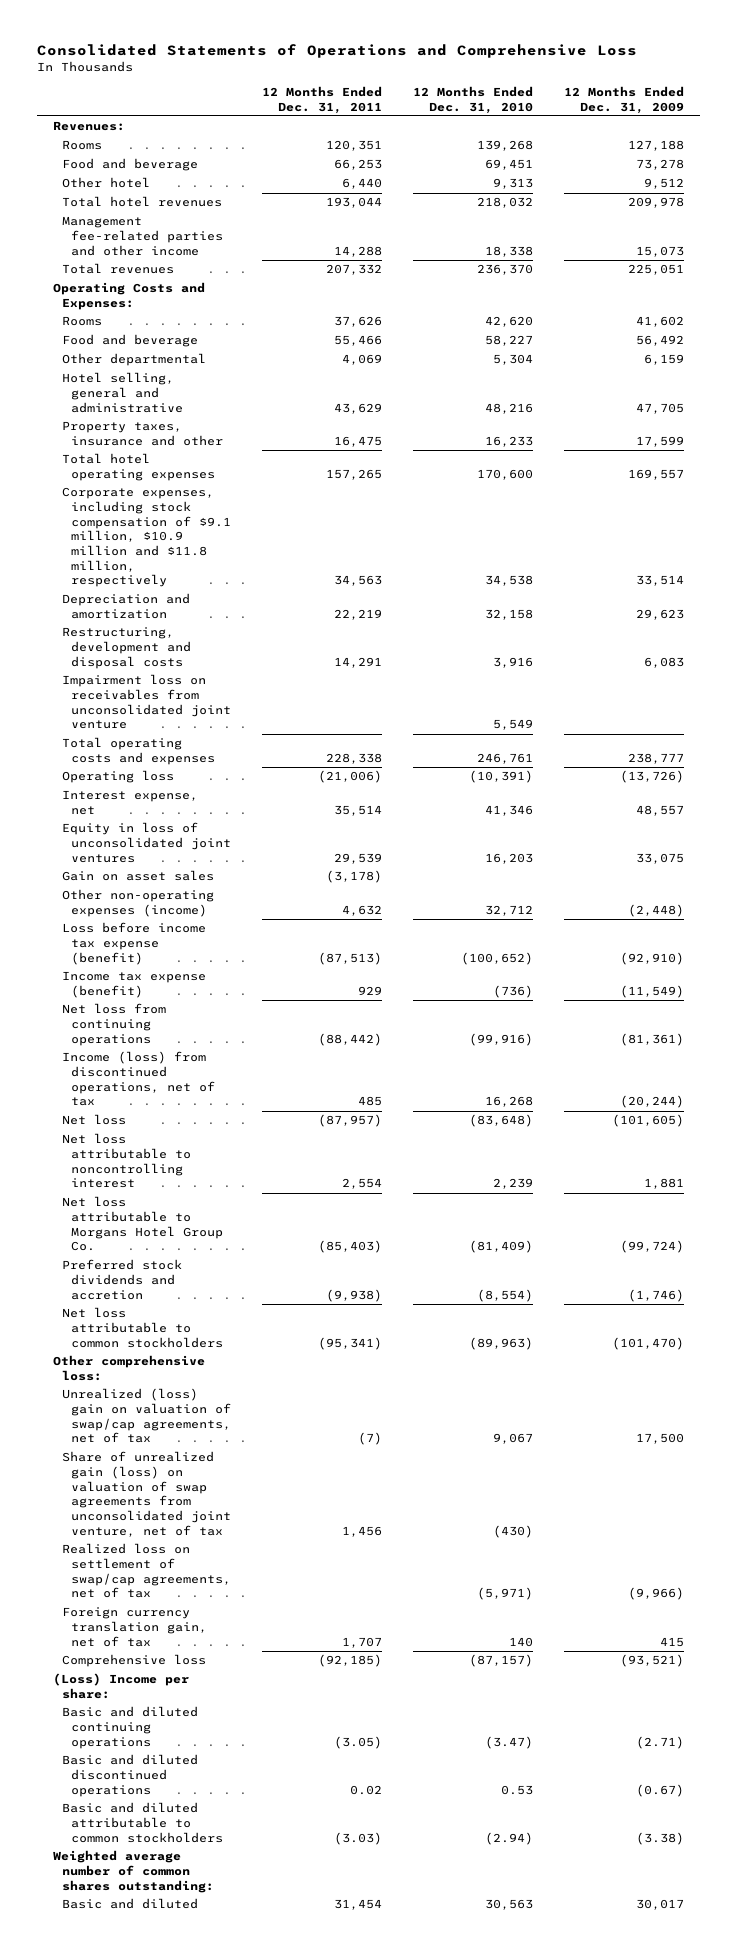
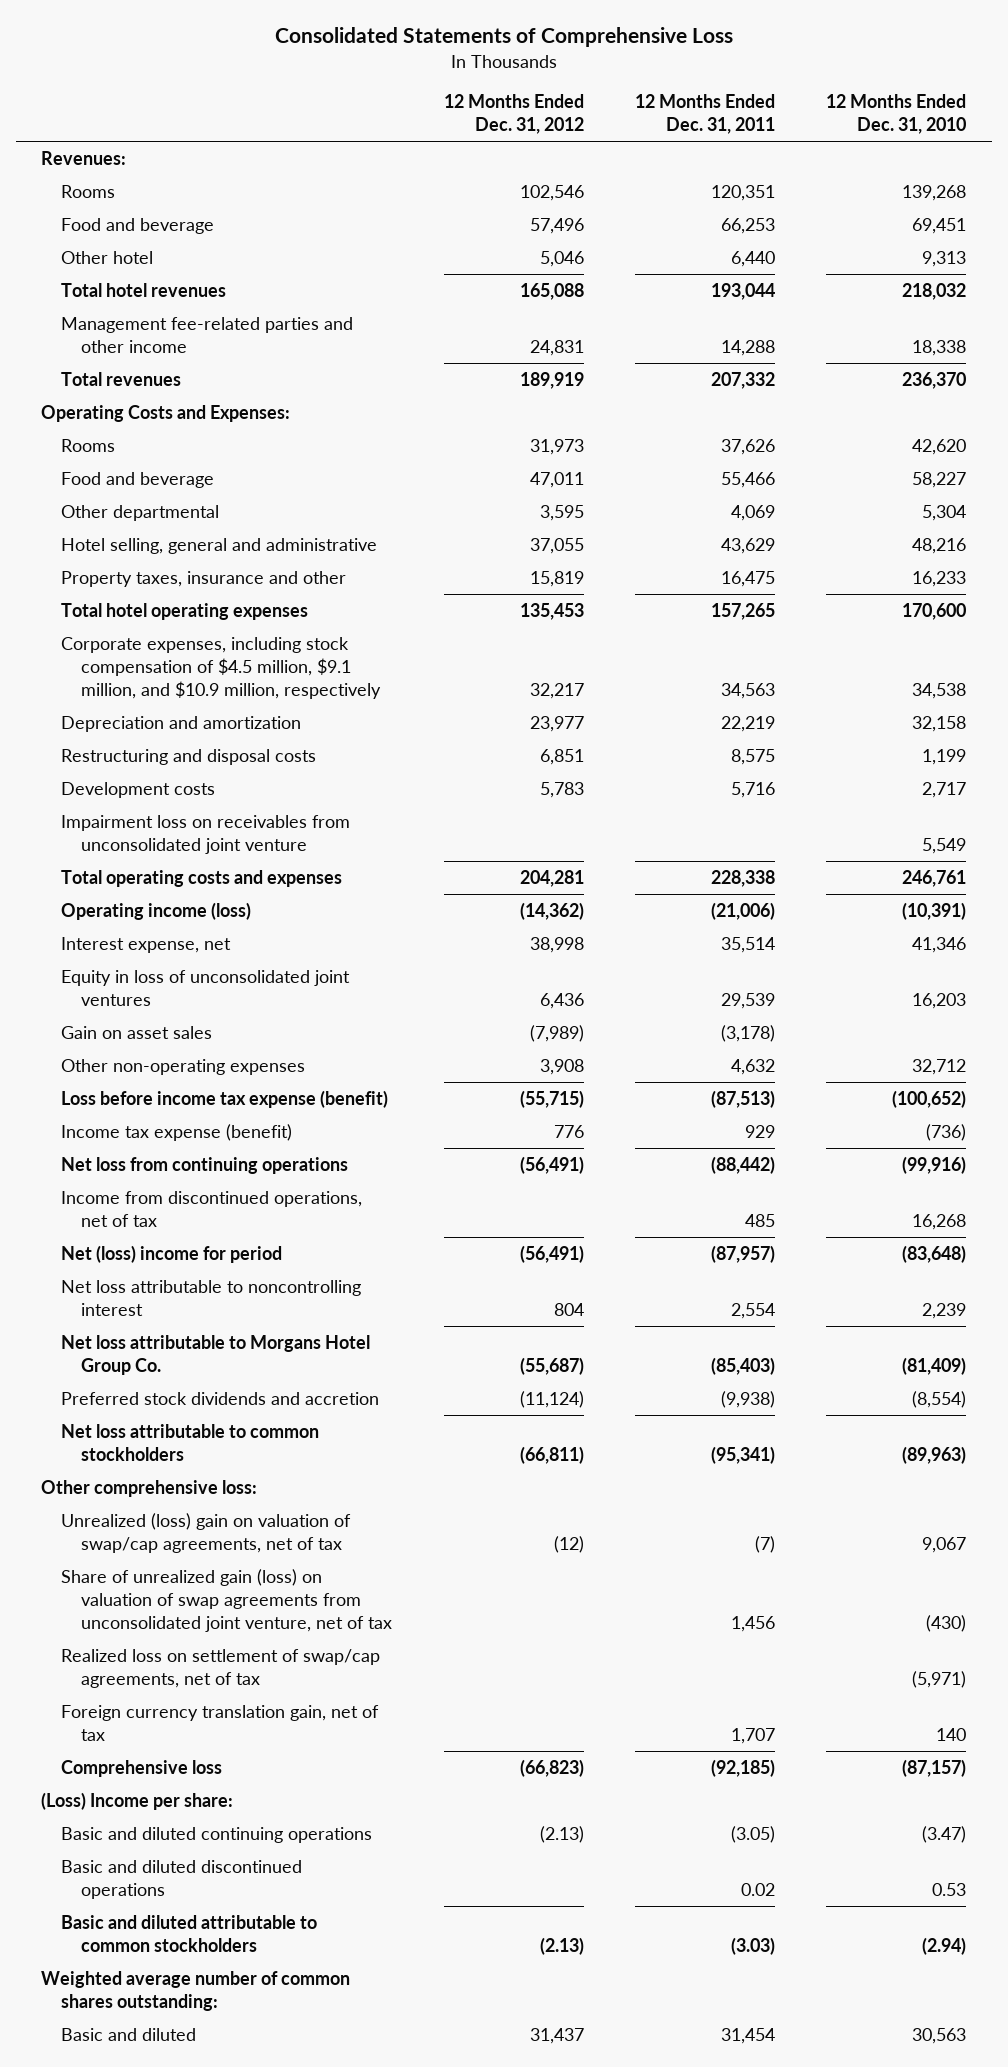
[37,44,638,59] Consolidated Statements of Operations and Comprehensive Loss -> [274,27,733,48] Consolidated Statements of Comprehensive Loss
[564,86,685,114] 12 Months Ended Dec. 31, 2009 -> none
none -> [443,94,584,135] 12 Months Ended Dec. 31, 2012
[62,487,232,588] Corporate expenses, including stock compensation of $9.1 million, $10.9 million and $11.8 million, respectively -> [61,636,382,699] Corporate expenses, including stock compensation of $4.5 million, $9.1 million, and $10.9 million, respectively
[62,627,192,669] Restructuring, development and disposal costs -> [61,748,317,765] Restructuring and disposal costs
[334,656,383,668] 14,291 -> [730,748,775,765] 8,575
[493,656,534,668] 3,916 -> [922,748,967,765] 1,199
none -> [61,781,216,798] Development costs
[62,770,175,784] Operating loss -> [61,901,252,920] Operating income (loss)
[62,889,215,917] Other non-operating expenses (income) -> [61,1058,306,1075] Other non-operating expenses
[62,1051,216,1107] Income (loss) from discontinued operations, net of tax -> [61,1190,363,1227] Income from discontinued operations, net of tax
[62,1114,127,1126] Net loss -> [61,1244,283,1263] Net (loss) income for period

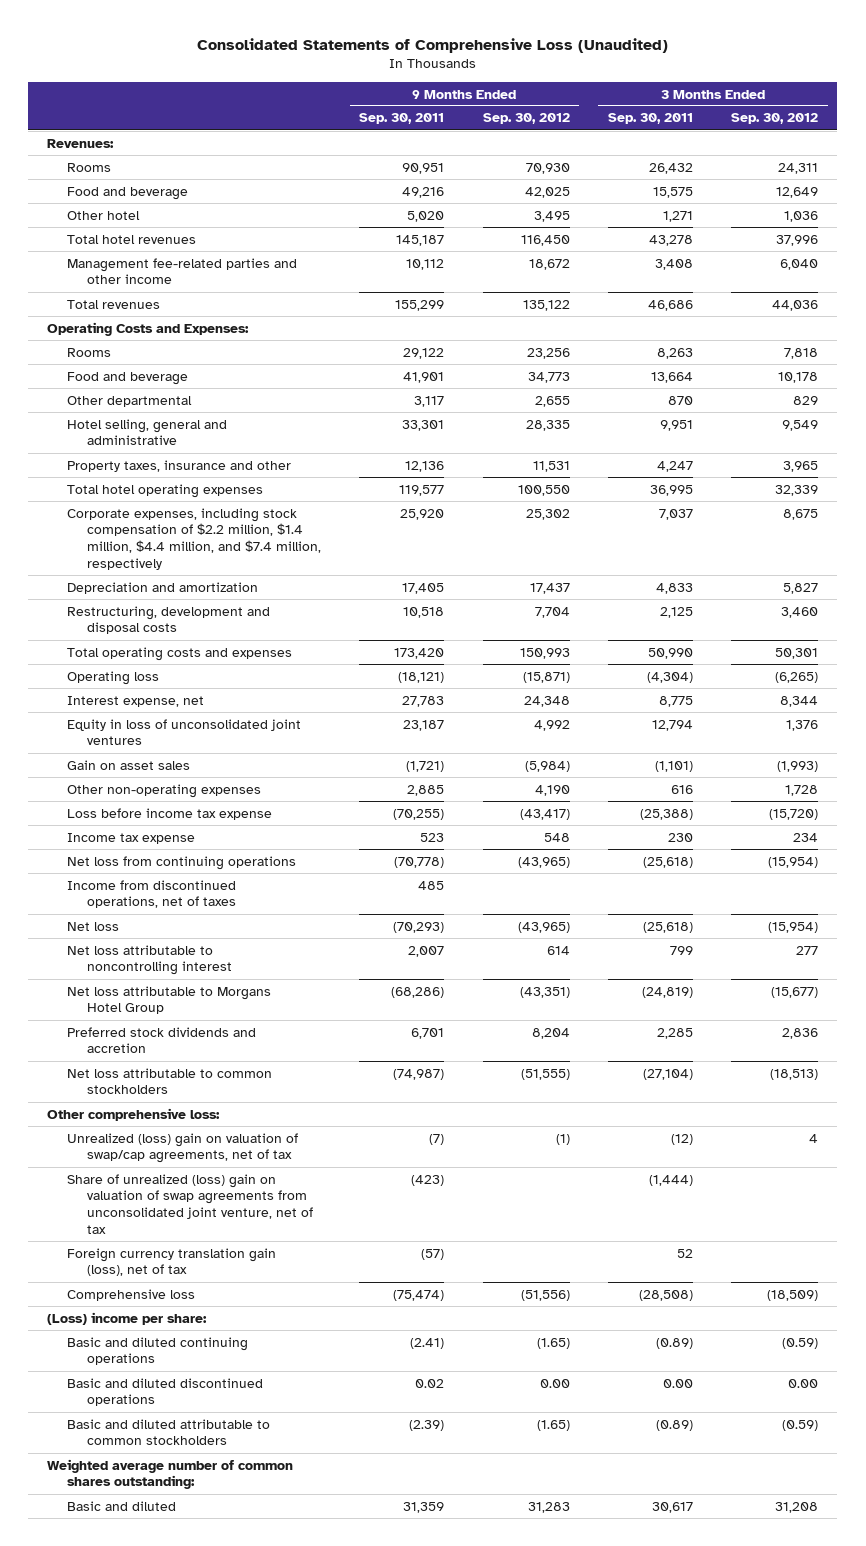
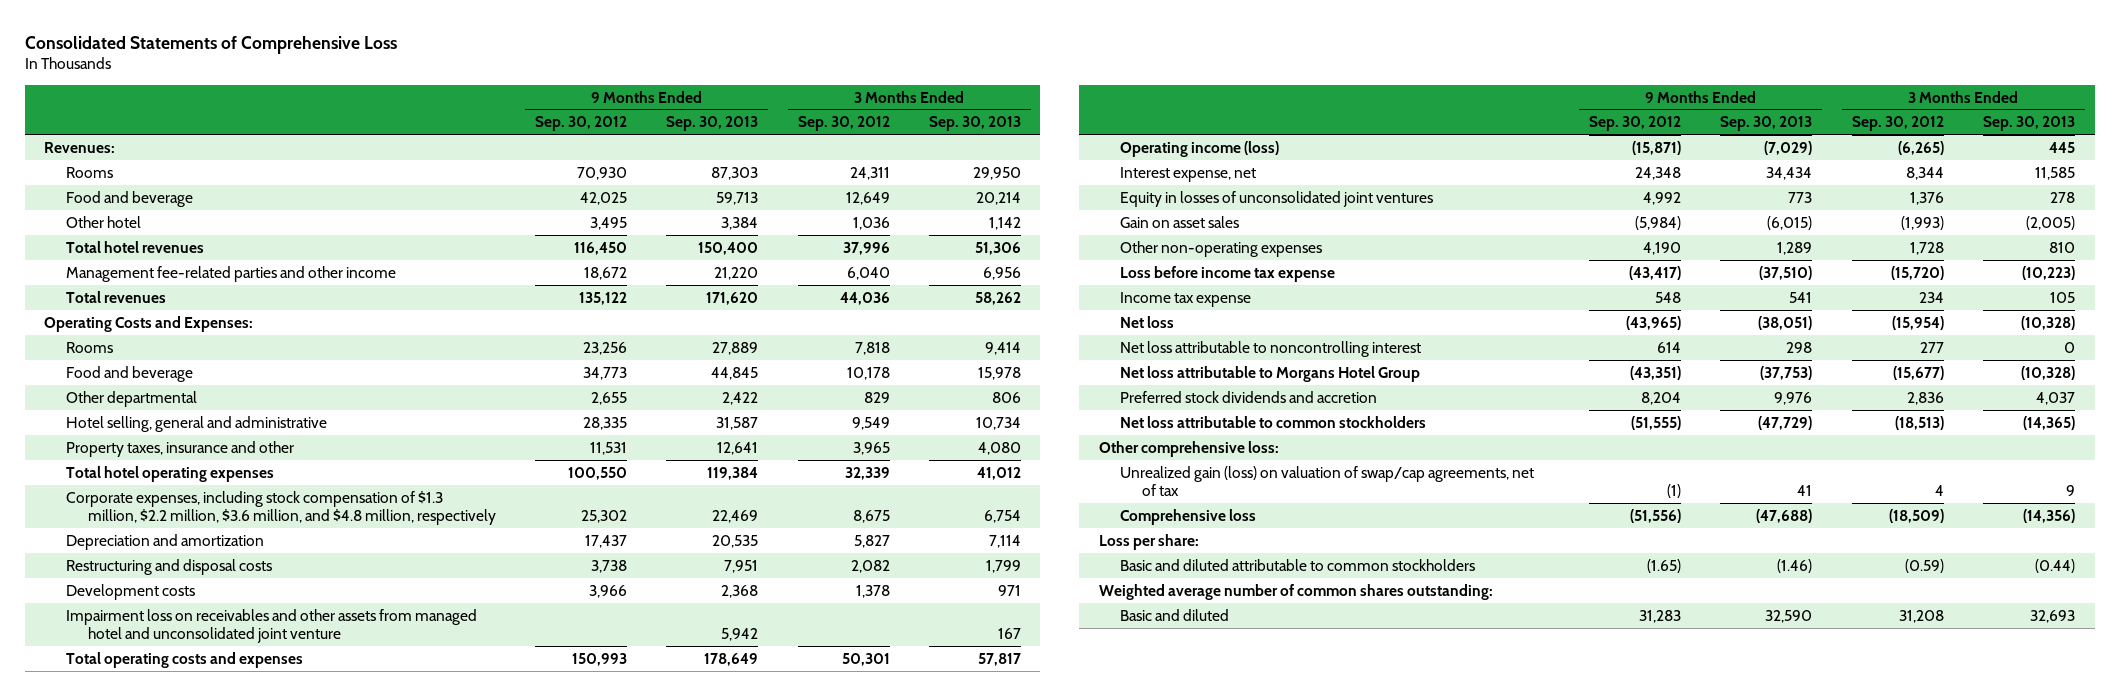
[196,37,668,53] Consolidated Statements of Comprehensive Loss (Unaudited) -> [24,35,397,54] Consolidated Statements of Comprehensive Loss
[359,113,445,125] Sep. 30, 2011 -> none
[607,113,693,125] Sep. 30, 2011 -> none
none -> [666,116,759,132] Sep. 30, 2013
none -> [928,116,1021,132] Sep. 30, 2013
[67,507,321,571] Corporate expenses, including stock compensation of $2.2 million, $1.4 million, $4.4 million, and $7.4 million, respectively -> [66,490,496,525] Corporate expenses, including stock compensation of $1.3 million, $2.2 million, $3.6 million, and $4.8 million, respectively
[67,605,271,635] Restructuring, development and disposal costs -> [66,558,273,575] Restructuring and disposal costs
[534,606,570,618] 7,704 -> [591,559,628,573] 3,738
[781,606,819,618] 3,460 -> [850,559,890,573] 2,082
none -> [66,583,196,600] Development costs
none -> [66,608,478,643] Impairment loss on receivables and other assets from managed hotel and unconsolidated joint venture
[67,670,160,685] Operating loss -> [1120,140,1280,157] Operating income (loss)
[67,718,302,746] Equity in loss of unconsolidated joint ventures -> [1120,190,1434,207] Equity in losses of unconsolidated joint ventures
[67,855,297,870] Net loss from continuing operations -> none
[67,879,237,909] Income from discontinued operations, net of taxes -> none
[67,1173,313,1235] Share of unrealized (loss) gain on valuation of swap agreements from unconsolidated joint venture, net of tax -> none
[67,1247,277,1277] Foreign currency translation gain (loss), net of tax -> none
[67,1132,299,1164] Unrealized (loss) gain on valuation of swap/cap agreements, net of tax -> [1120,465,1535,496] Unrealized gain (loss) on valuation of swap/cap agreements, net of tax
[67,1336,249,1366] Basic and diluted continuing operations -> none
[67,1377,264,1407] Basic and diluted discontinued operations -> none
[47,1311,208,1325] (Loss) income per share: -> [1098,533,1199,550] Loss per share:

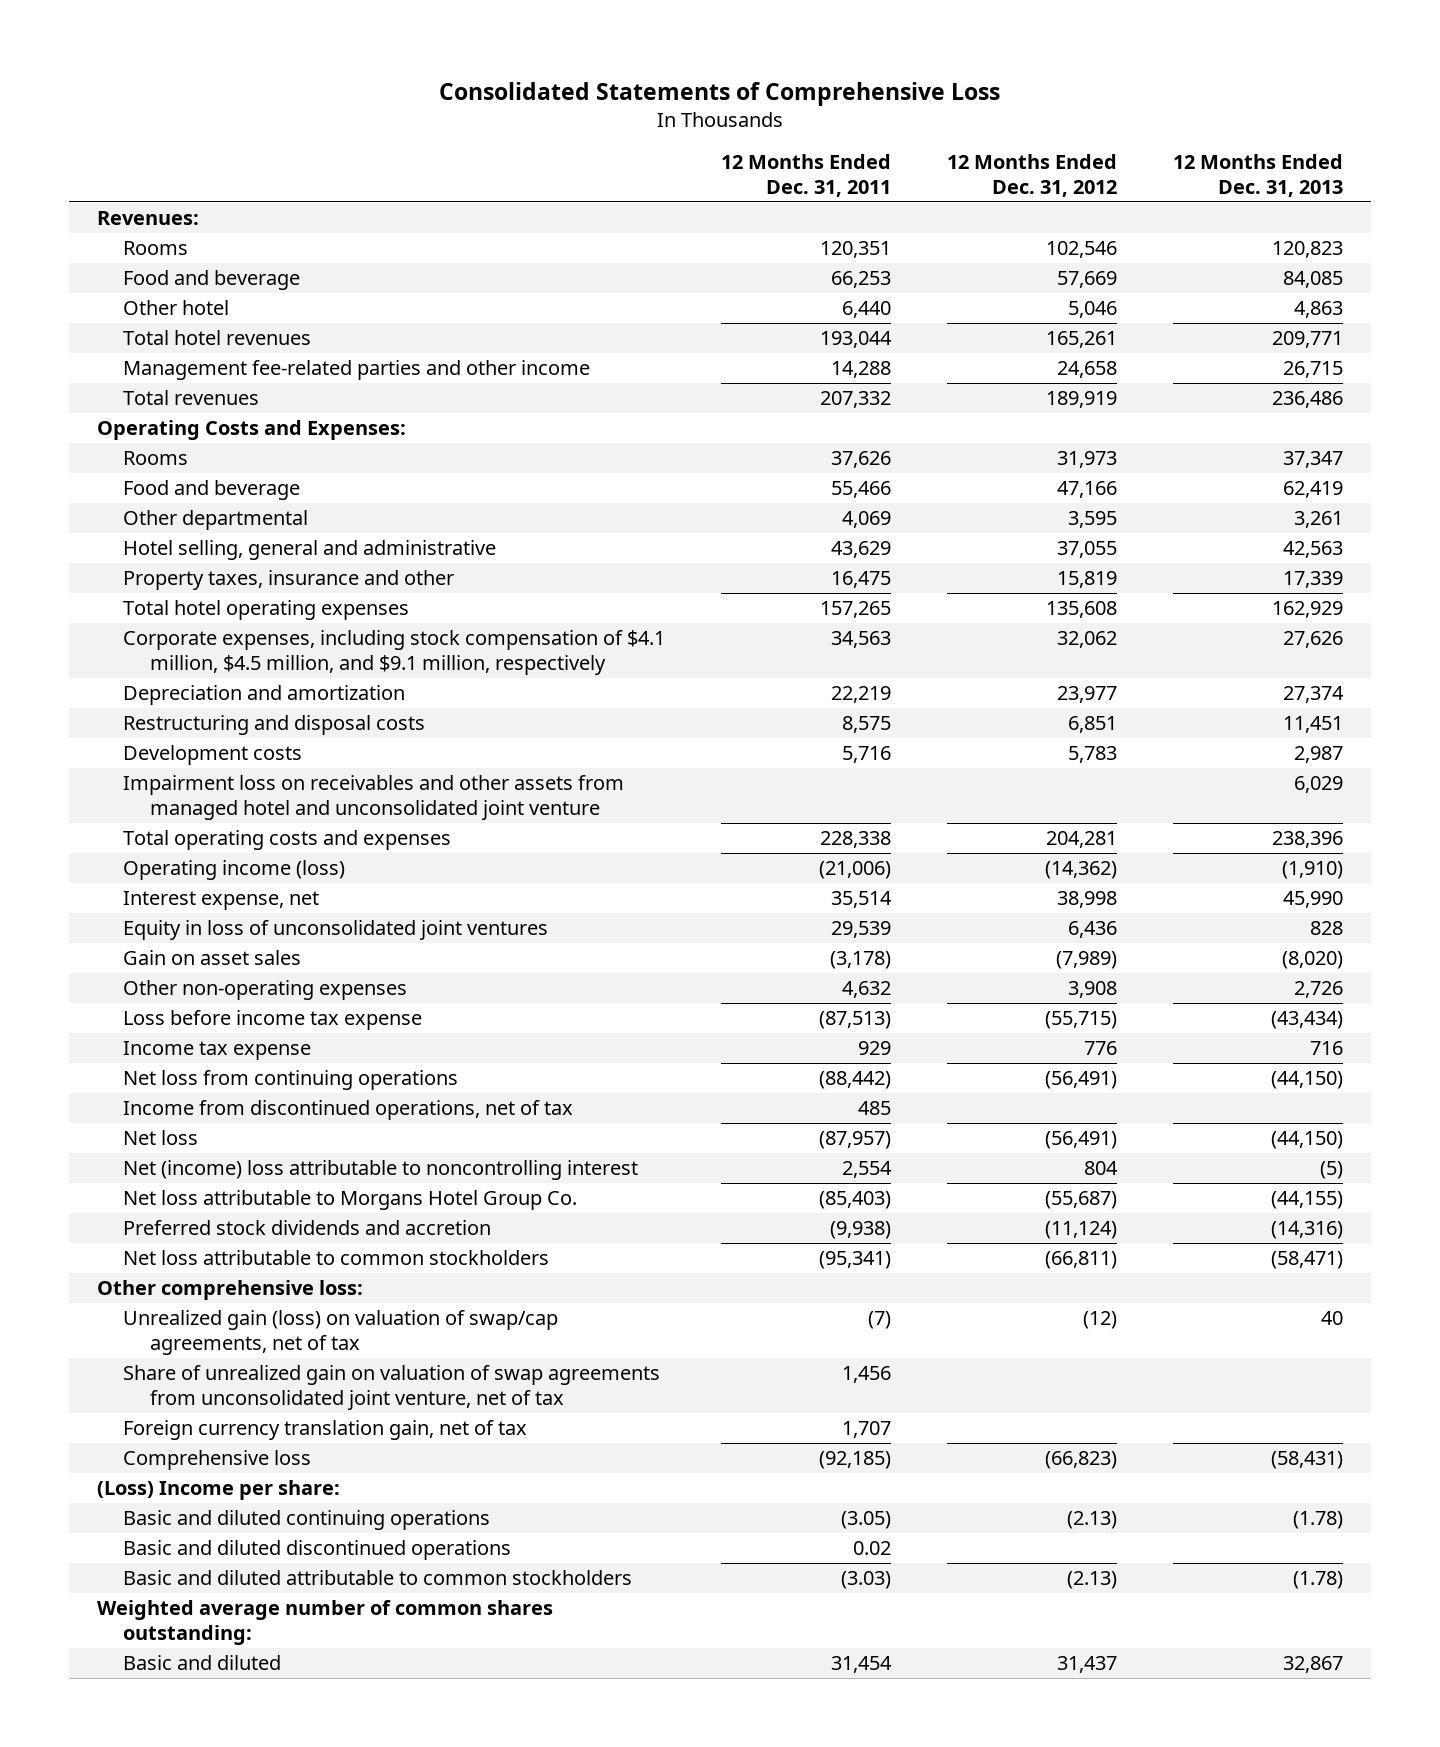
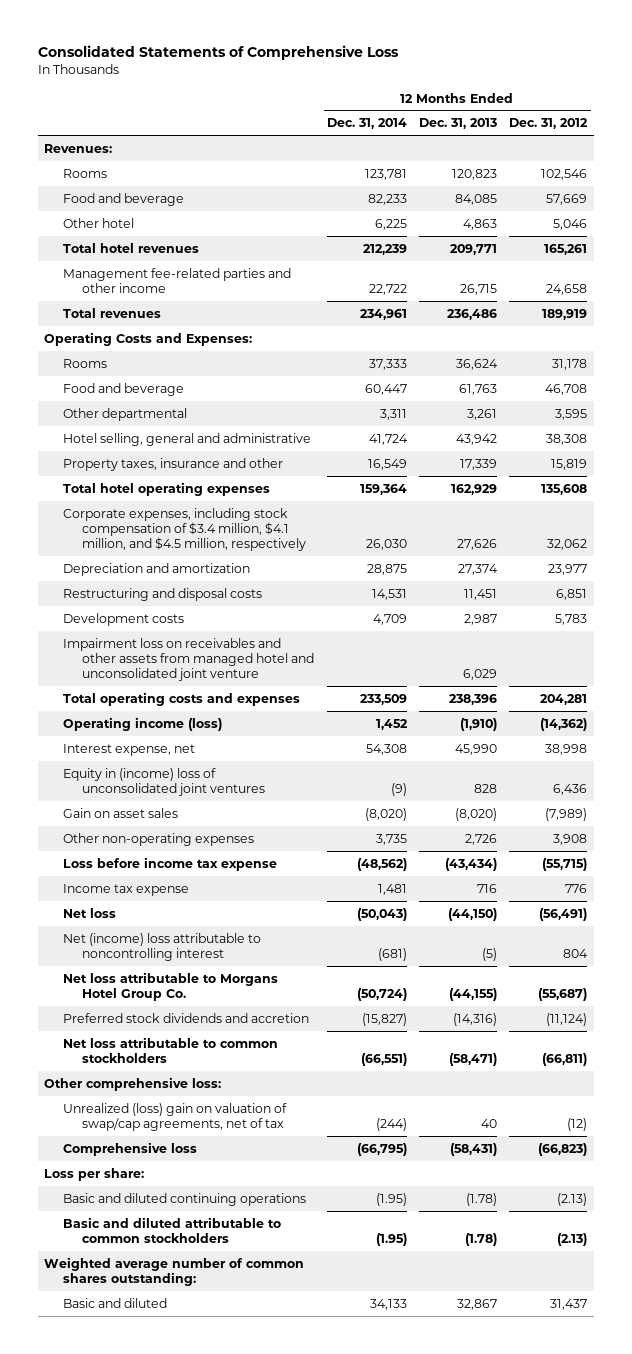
[721,153,892,197] 12 Months Ended Dec. 31, 2011 -> none
none -> [326,118,407,130] Dec. 31, 2014
[1057,451,1118,469] 31,973 -> [552,358,588,370] 31,178
[1282,451,1343,469] 37,347 -> [456,358,499,370] 36,624
[1057,481,1118,499] 47,166 -> [545,383,588,395] 46,708
[1282,481,1343,499] 62,419 -> [459,383,498,395] 61,763
[1057,541,1118,559] 37,055 -> [546,433,588,445] 38,308
[1282,541,1343,559] 42,563 -> [456,433,498,445] 43,942
[123,630,666,676] Corporate expenses, including stock compensation of $4.1 million, $4.5 million, and $9.1 million, respectively -> [63,507,307,552] Corporate expenses, including stock compensation of $3.4 million, $4.1 million, and $4.5 million, respectively
[123,920,549,941] Equity in loss of unconsolidated joint ventures -> [63,767,266,796] Equity in (income) loss of unconsolidated joint ventures
[123,1070,459,1091] Net loss from continuing operations -> none
[123,1100,574,1121] Income from discontinued operations, net of tax -> none
[123,1365,661,1411] Share of unrealized gain on valuation of swap agreements from unconsolidated joint venture, net of tax -> none
[123,1420,528,1441] Foreign currency translation gain, net of tax -> none
[123,1310,559,1356] Unrealized gain (loss) on valuation of swap/cap agreements, net of tax -> [63,1102,288,1131] Unrealized (loss) gain on valuation of swap/cap agreements, net of tax
[96,1480,340,1501] (Loss) Income per share: -> [44,1167,145,1181] Loss per share:
[123,1540,512,1561] Basic and diluted discontinued operations -> none

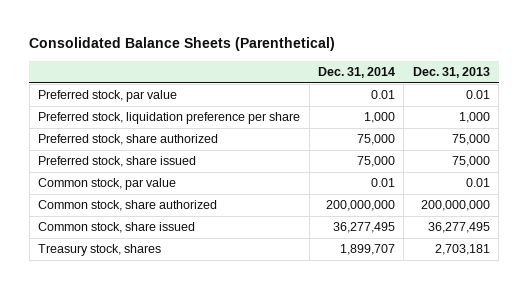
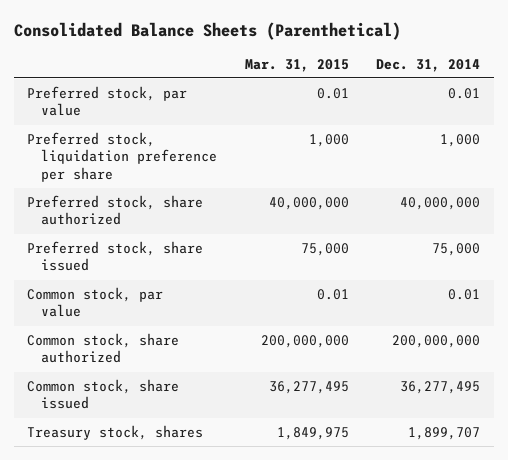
[412,66,490,78] Dec. 31, 2013 -> none
none -> [244,58,349,72] Mar. 31, 2015
[357,134,396,146] 75,000 -> [400,197,481,211] 40,000,000

